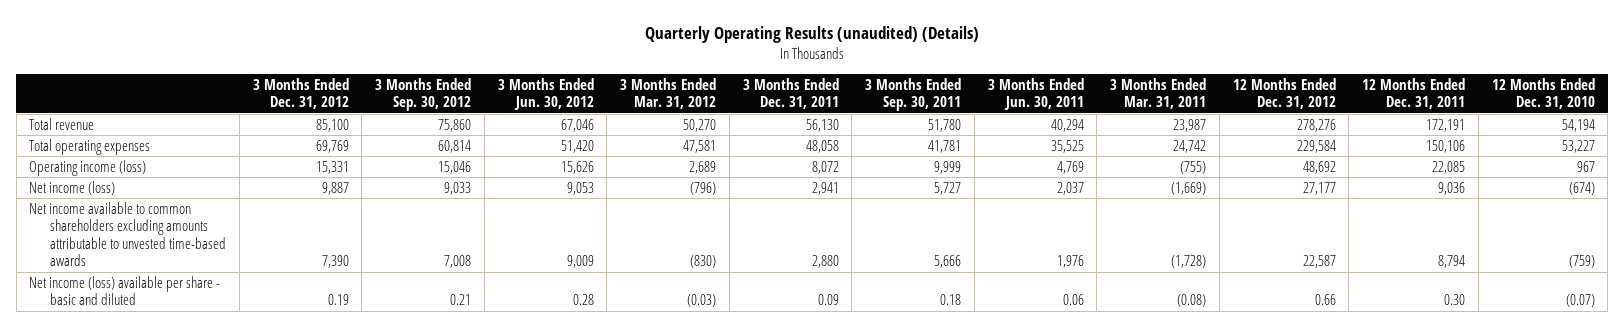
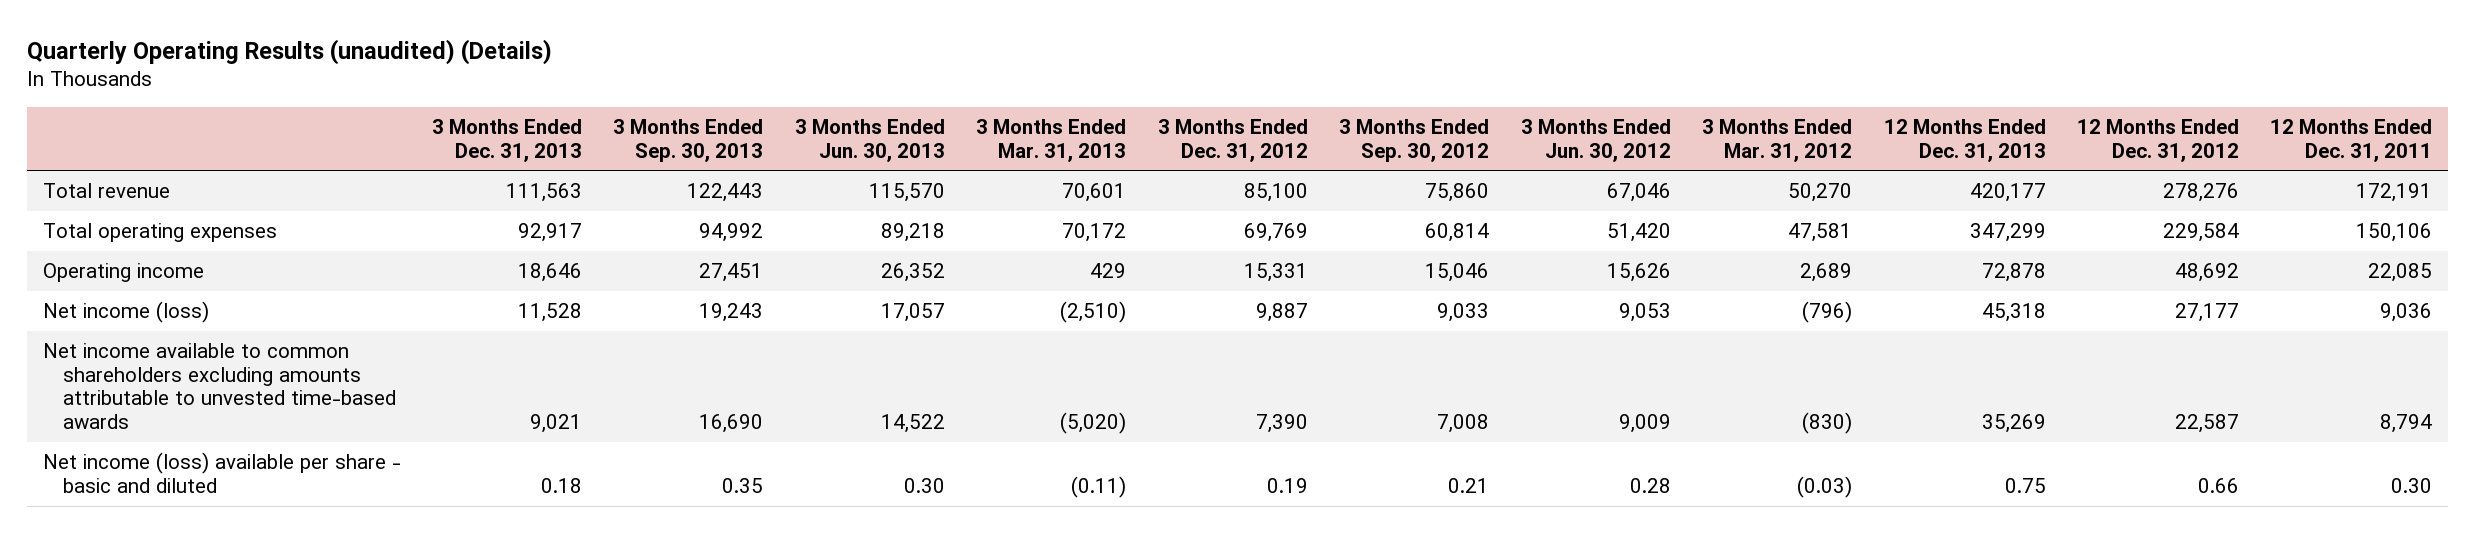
[742,77,839,110] 3 Months Ended Dec. 31, 2011 -> none
[865,77,962,112] 3 Months Ended Sep. 30, 2011 -> none
[987,77,1084,111] 3 Months Ended Jun. 30, 2011 -> none
[1110,77,1207,110] 3 Months Ended Mar. 31, 2011 -> none
[1491,77,1595,110] 12 Months Ended Dec. 31, 2010 -> none
none -> [431,118,582,162] 3 Months Ended Dec. 31, 2013
none -> [613,118,764,162] 3 Months Ended Sep. 30, 2013
none -> [794,118,945,162] 3 Months Ended Jun. 30, 2013
none -> [976,118,1127,162] 3 Months Ended Mar. 31, 2013
none -> [1883,118,2046,162] 12 Months Ended Dec. 31, 2013
[29,159,147,176] Operating income (loss) -> [42,263,204,283] Operating income

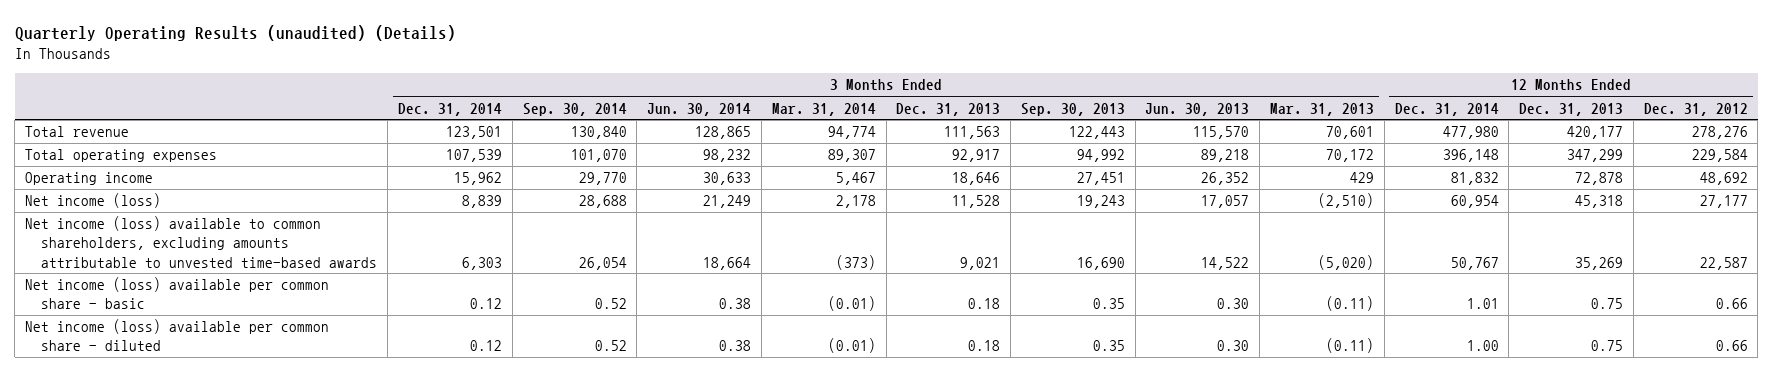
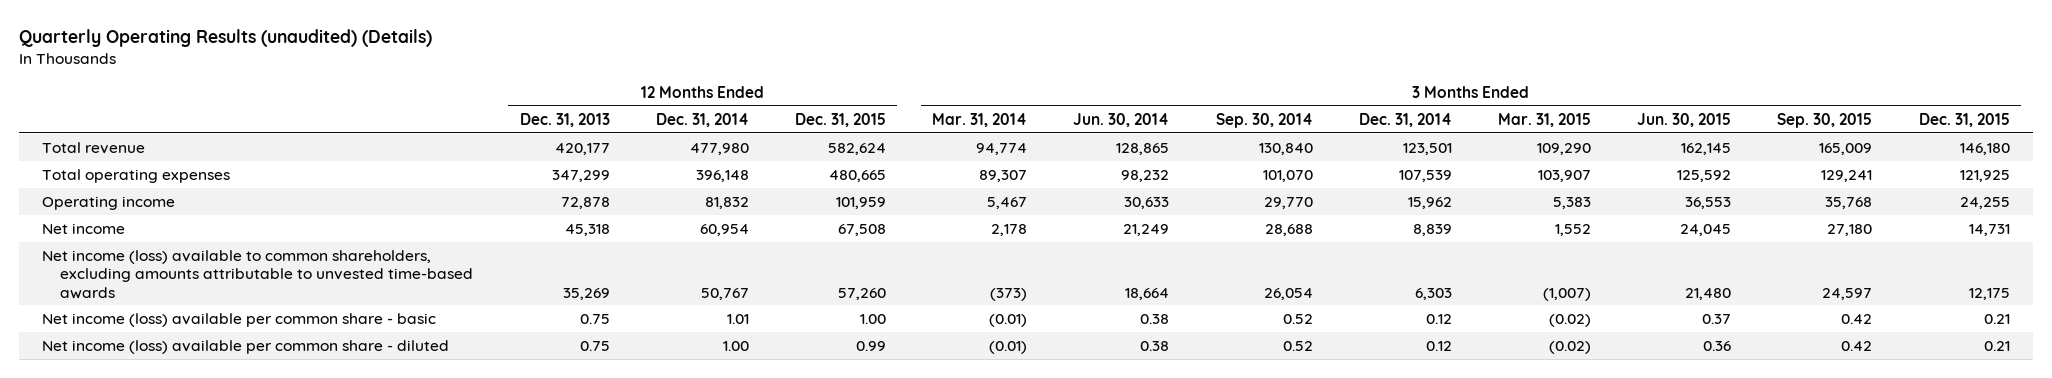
[896,102,1001,116] Dec. 31, 2013 -> none
[1020,102,1125,116] Sep. 30, 2013 -> none
[1145,102,1250,116] Jun. 30, 2013 -> none
[1270,102,1375,116] Mar. 31, 2013 -> none
[1643,102,1748,116] Dec. 31, 2012 -> none
none -> [794,112,886,127] Dec. 31, 2015
none -> [1497,112,1591,127] Mar. 31, 2015
none -> [1637,112,1732,127] Jun. 30, 2015
none -> [1777,112,1873,128] Sep. 30, 2015
none -> [1918,112,2010,127] Dec. 31, 2015
[25,193,162,209] Net income (loss) -> [42,222,126,234] Net income

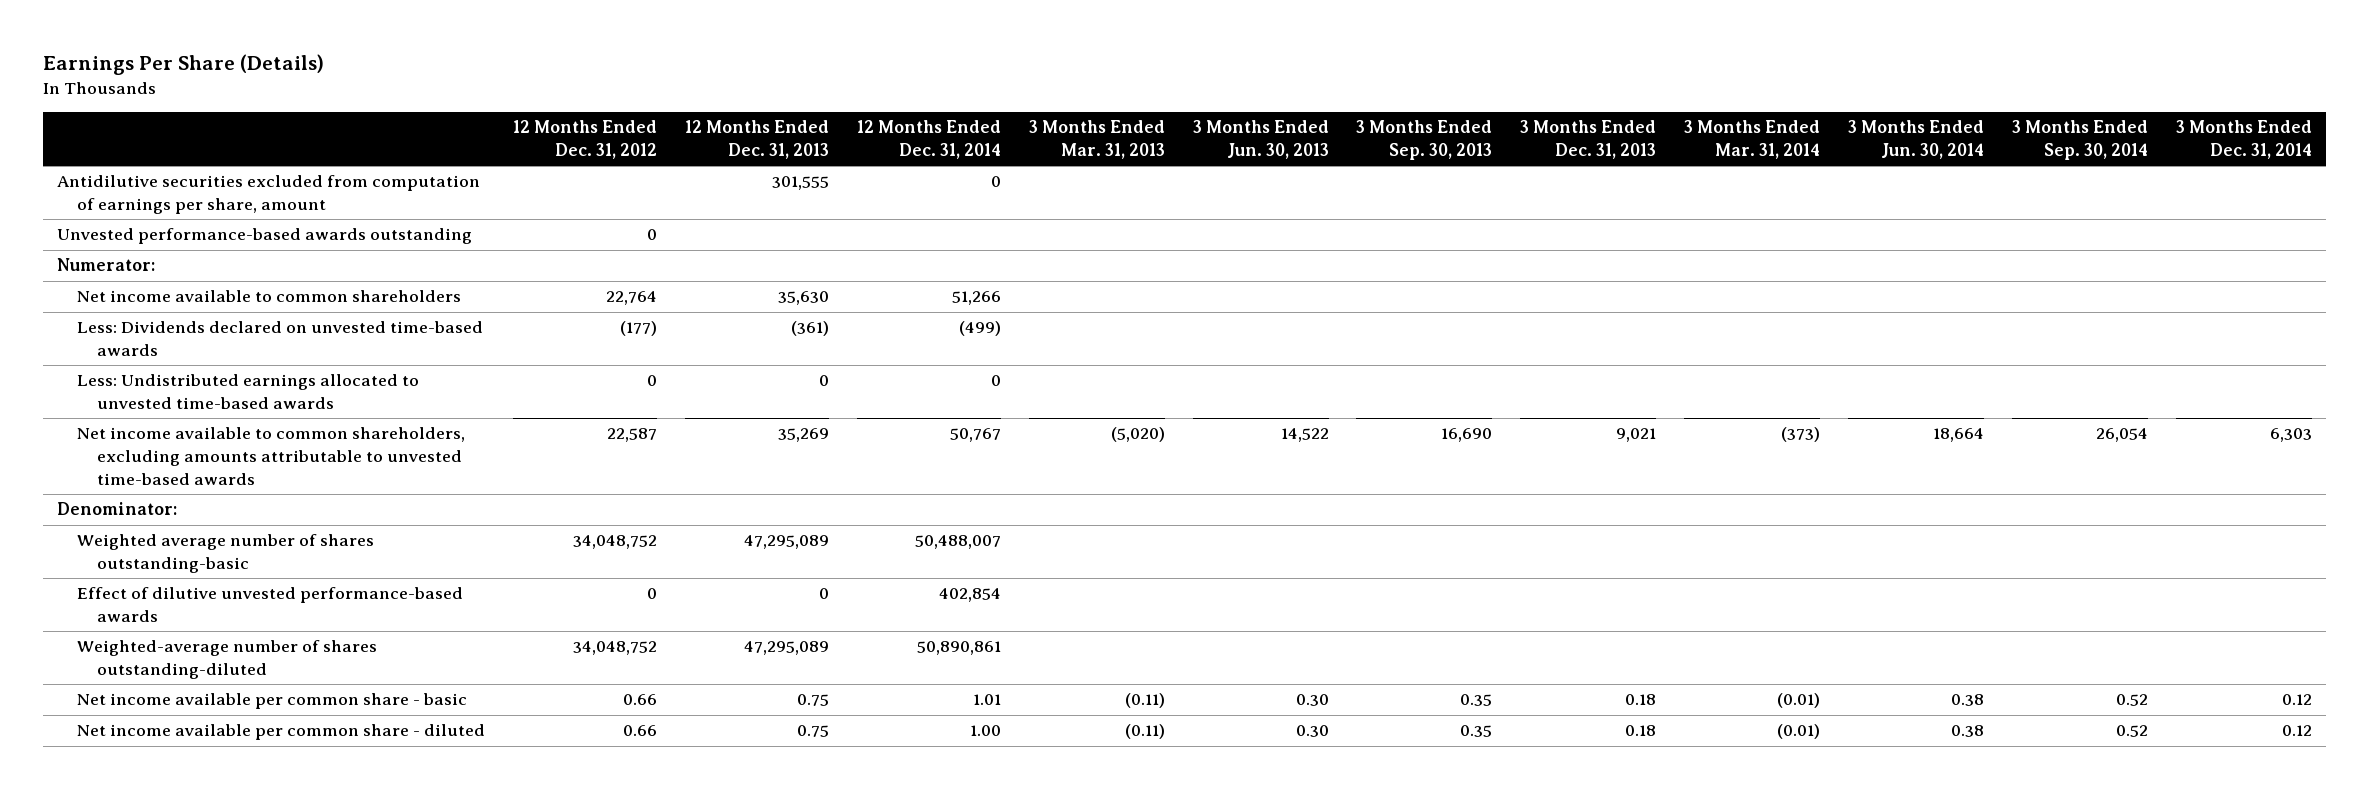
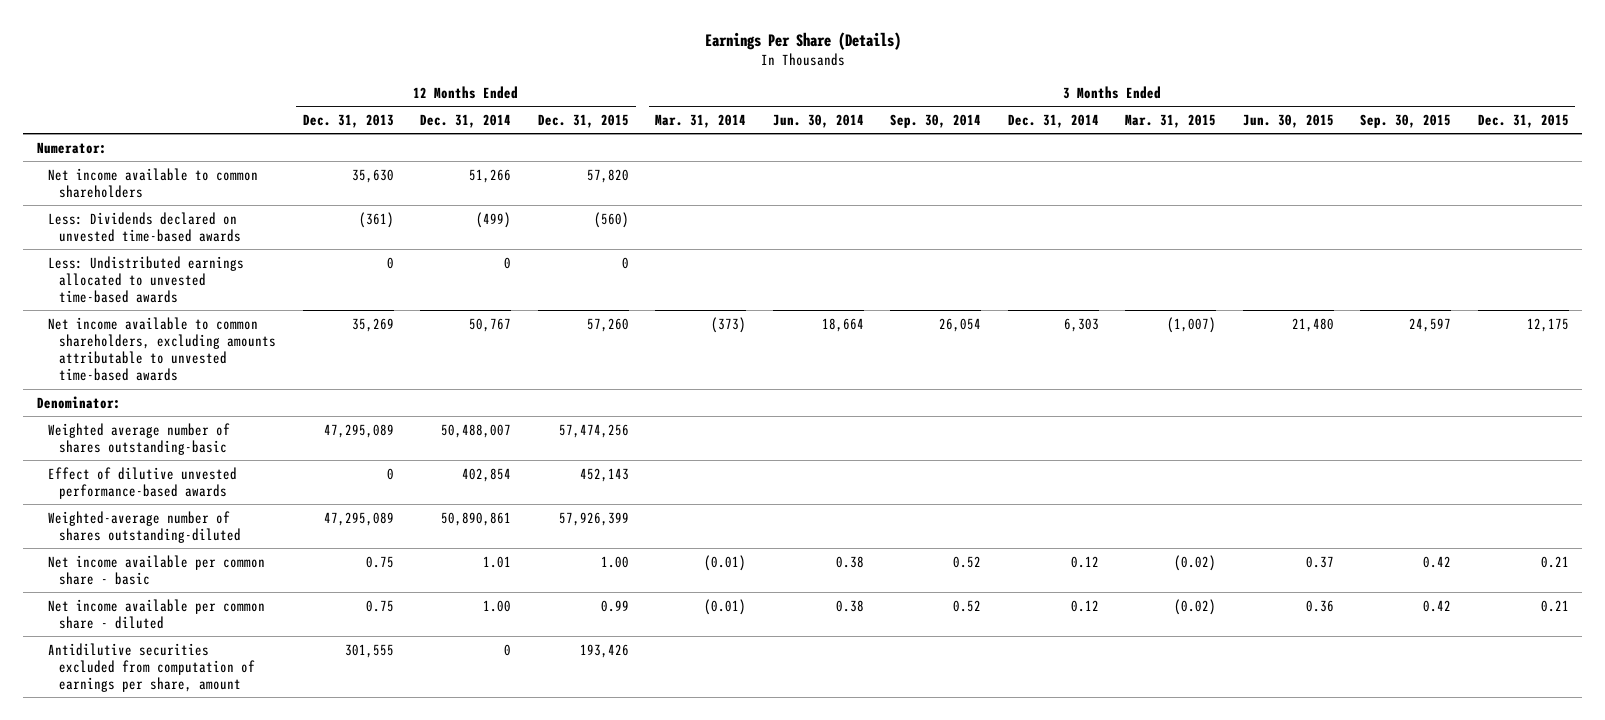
[513,120,658,160] 12 Months Ended Dec. 31, 2012 -> none
[1028,120,1165,160] 3 Months Ended Mar. 31, 2013 -> none
[1192,120,1329,160] 3 Months Ended Jun. 30, 2013 -> none
[1356,120,1493,161] 3 Months Ended Sep. 30, 2013 -> none
[1520,120,1657,160] 3 Months Ended Dec. 31, 2013 -> none
none -> [537,113,629,128] Dec. 31, 2015
none -> [1125,113,1217,128] Mar. 31, 2015
none -> [1242,113,1334,128] Jun. 30, 2015
none -> [1360,113,1452,128] Sep. 30, 2015
none -> [1477,113,1569,128] Dec. 31, 2015
[56,228,472,245] Unvested performance-based awards outstanding -> none
[56,175,480,215] Antidilutive securities excluded from computation of earnings per share, amount -> [48,642,256,692] Antidilutive securities excluded from computation of earnings per share, amount

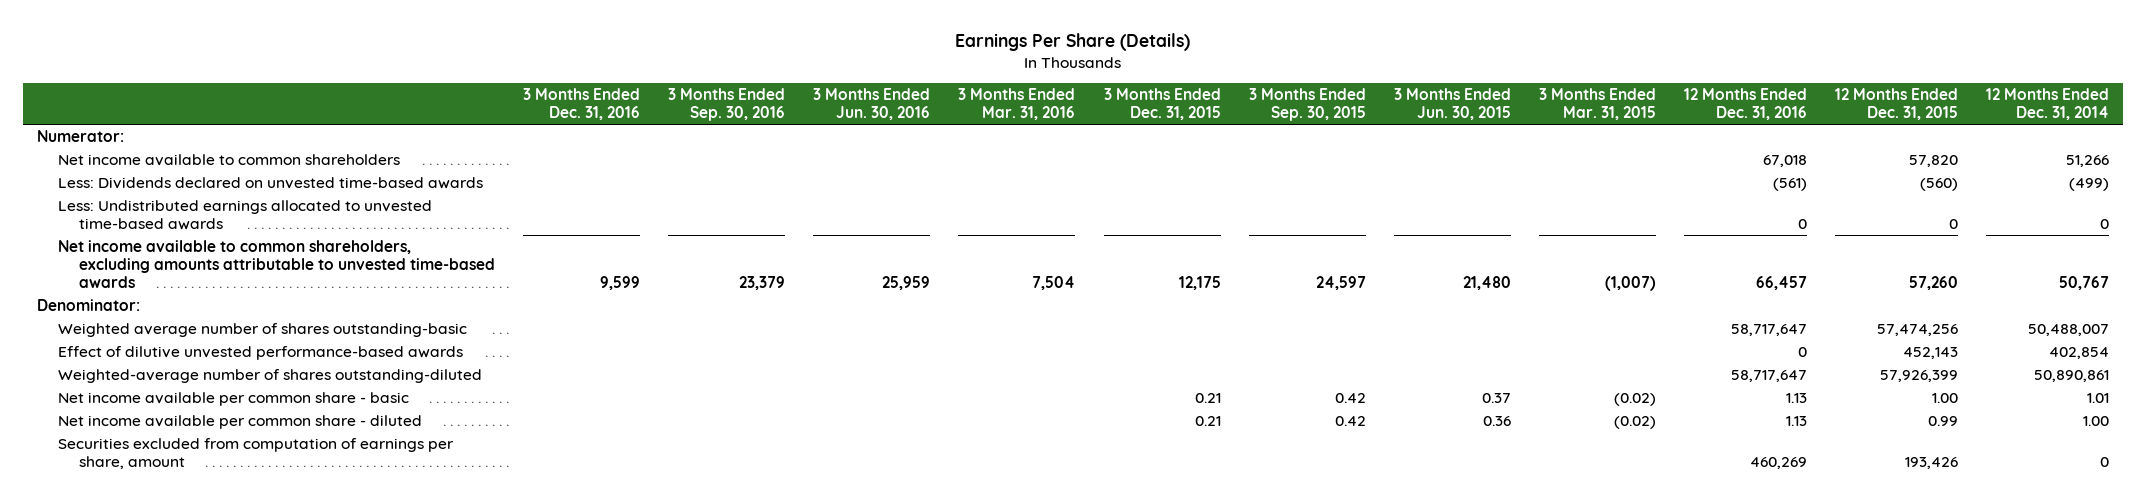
[302,113,394,128] Dec. 31, 2013 -> none
[655,113,747,128] Mar. 31, 2014 -> none
[772,113,864,128] Jun. 30, 2014 -> none
[890,113,982,128] Sep. 30, 2014 -> none
[1007,113,1099,128] Dec. 31, 2014 -> none
none -> [523,88,641,120] 3 Months Ended Dec. 31, 2016
none -> [668,88,786,121] 3 Months Ended Sep. 30, 2016
none -> [813,88,931,120] 3 Months Ended Jun. 30, 2016
none -> [958,88,1076,120] 3 Months Ended Mar. 31, 2016
none -> [1683,88,1807,120] 12 Months Ended Dec. 31, 2016
[48,642,256,692] Antidilutive securities excluded from computation of earnings per share, amount -> [58,438,455,469] Securities excluded from computation of earnings per share, amount

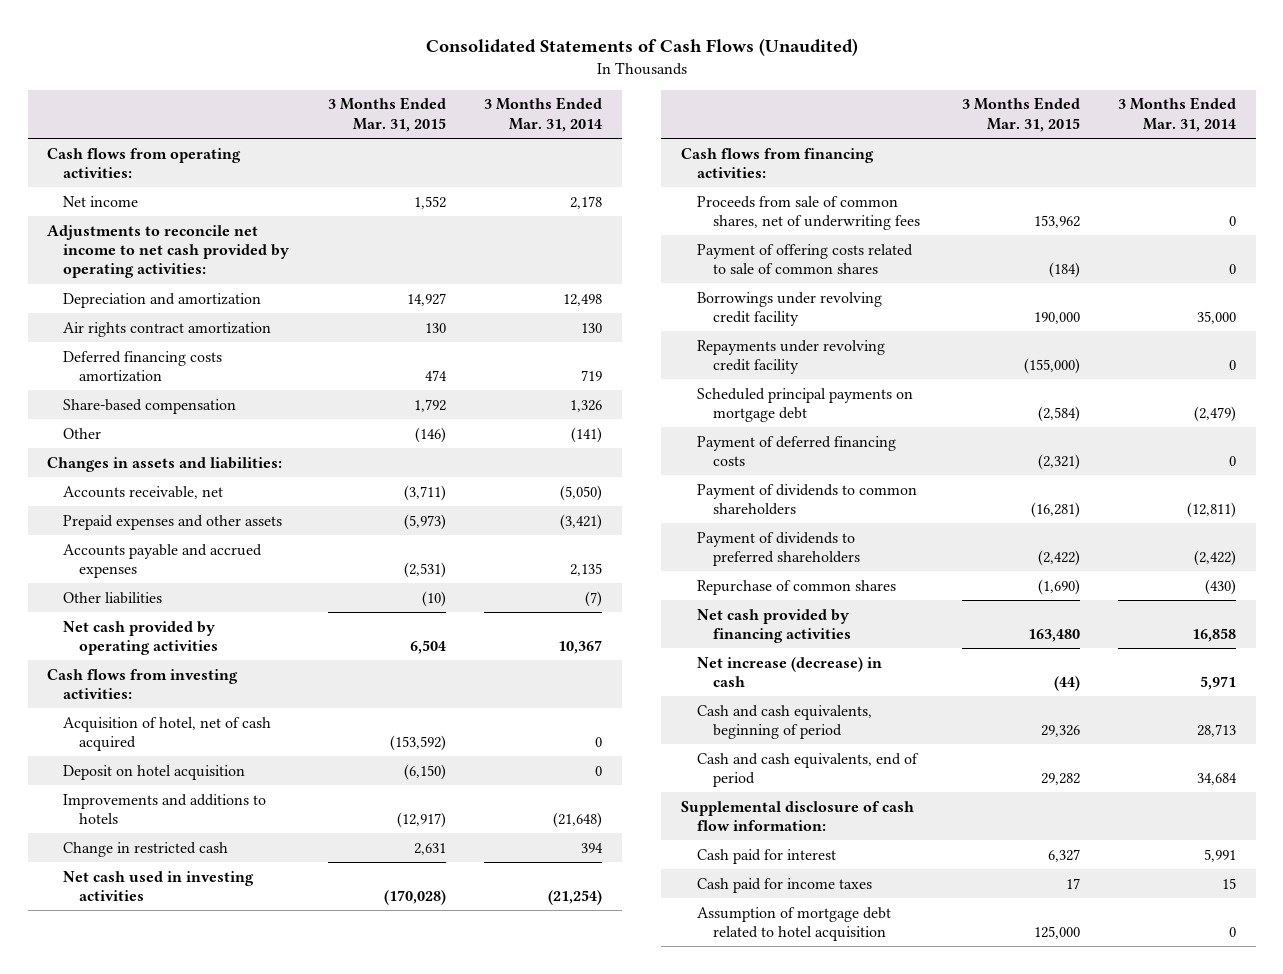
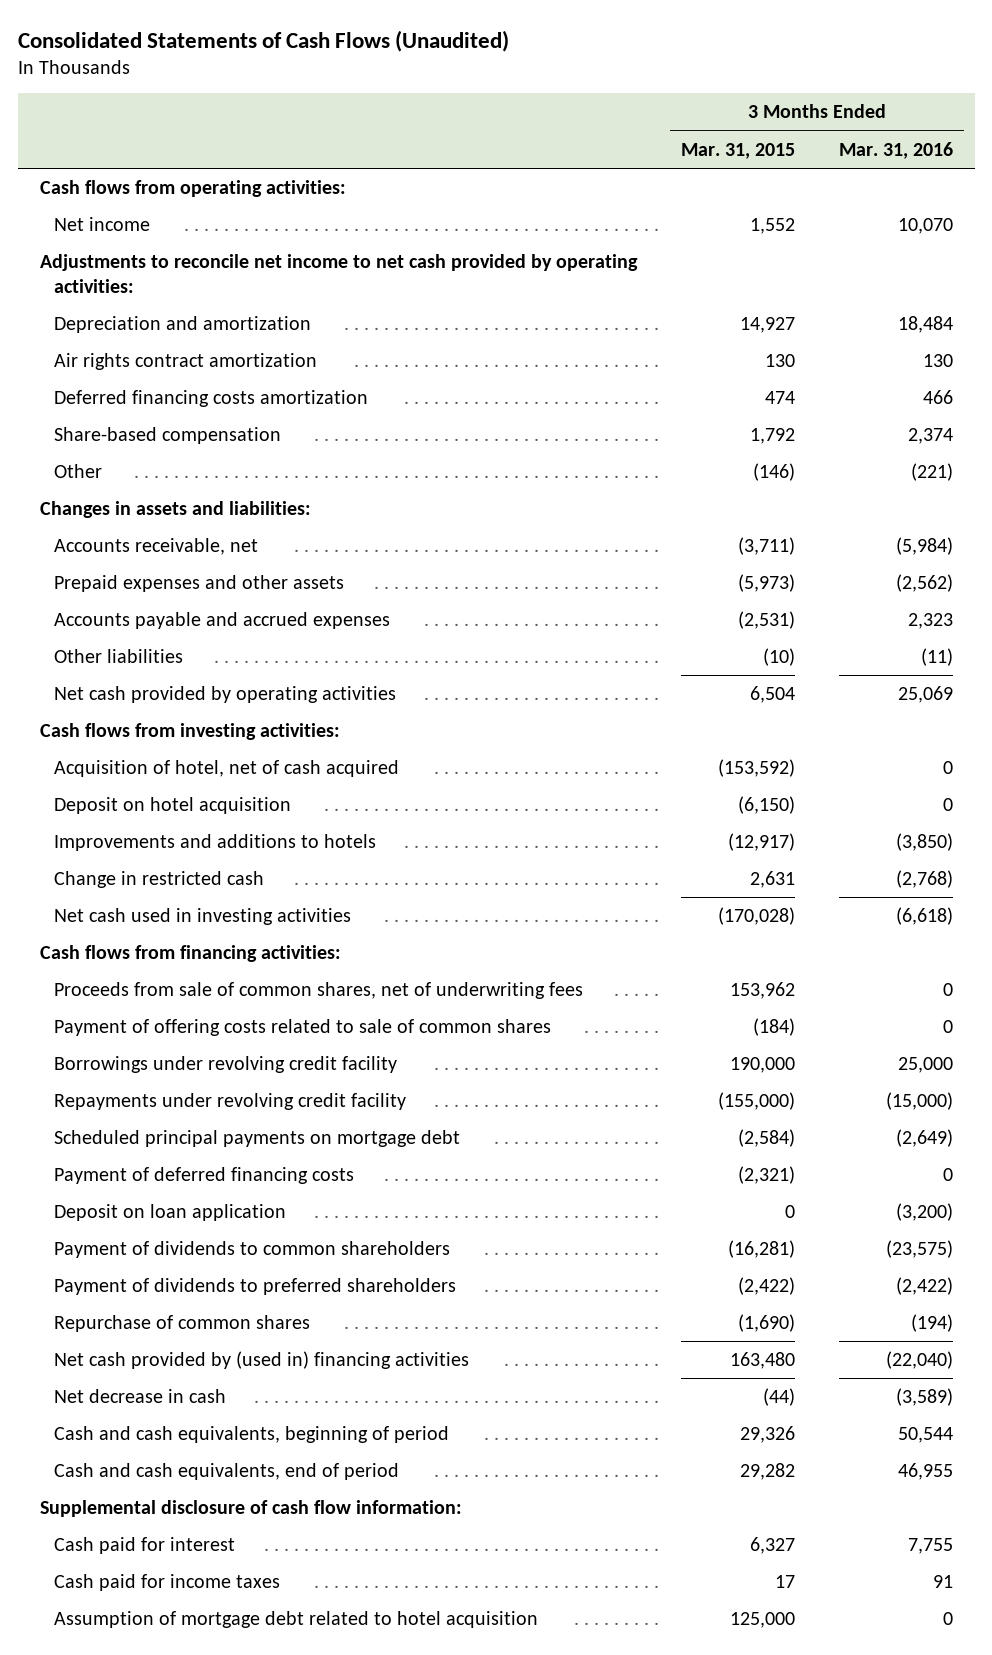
[484,97,603,132] 3 Months Ended Mar. 31, 2014 -> none
none -> [838,141,953,159] Mar. 31, 2016
none -> [54,1204,287,1222] Deposit on loan application
[696,608,852,644] Net cash provided by financing activities -> [54,1351,470,1370] Net cash provided by (used in) financing activities
[696,656,882,688] Net increase (decrease) in cash -> [54,1389,227,1404] Net decrease in cash

